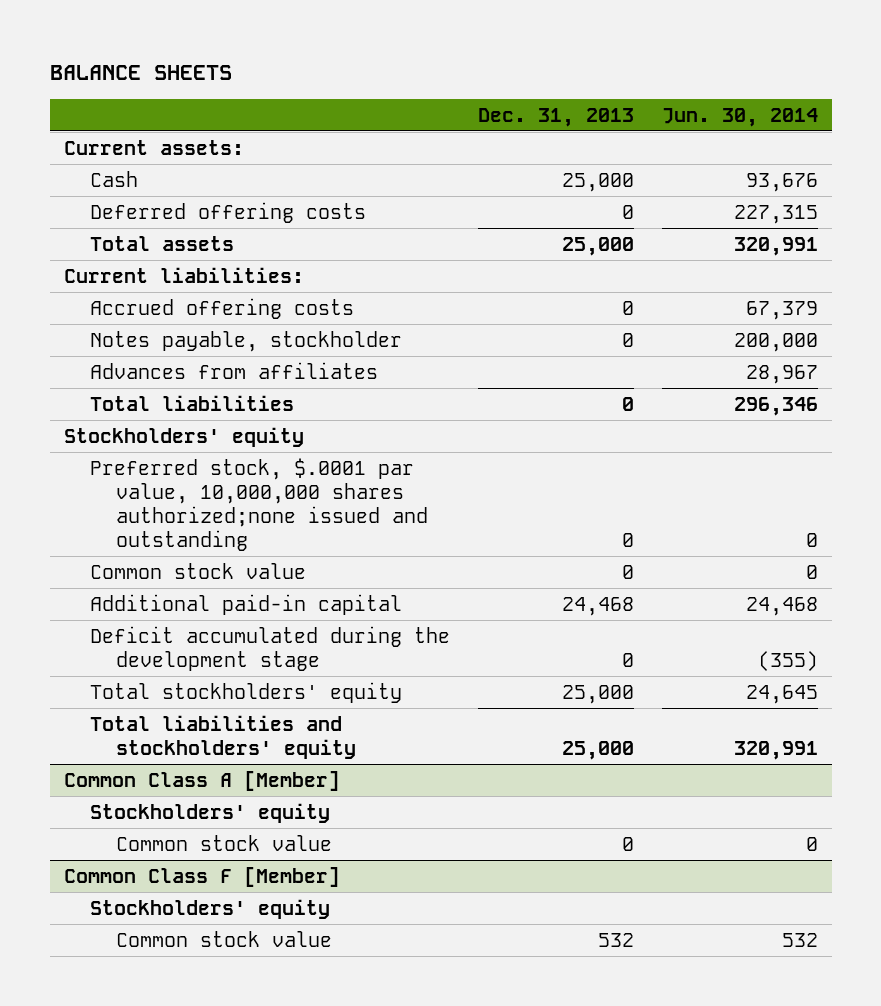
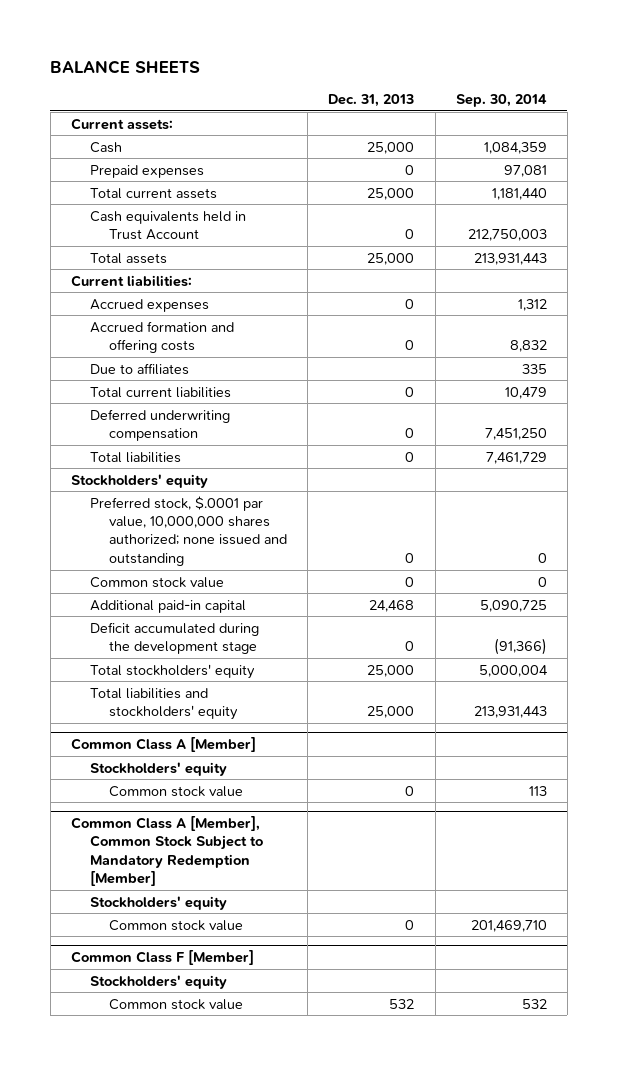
[661,107,818,127] Jun. 30, 2014 -> none
none -> [455,94,547,108] Sep. 30, 2014
[89,201,366,223] Deferred offering costs -> none
none -> [89,164,204,178] Prepaid expenses
none -> [89,187,217,199] Total current assets
none -> [89,210,246,241] Cash equivalents held in Trust Account
[89,330,402,352] Notes payable, stockholder -> none
[89,297,354,319] Accrued offering costs -> [89,298,209,312] Accrued expenses
none -> [89,320,234,354] Accrued formation and offering costs
[89,361,378,379] Advances from affiliates -> [89,362,189,375] Due to affiliates
none -> [89,386,231,398] Total current liabilities
none -> [89,408,230,442] Deferred underwriting compensation
[89,457,428,552] Preferred stock, $.0001 par value, 10,000,000 shares authorized;none issued and outstanding -> [89,495,287,566] Preferred stock, $.0001 par value, 10,000,000 shares authorized; none issued and outstanding
none -> [70,815,263,887] Common Class A [Member], Common Stock Subject to Mandatory Redemption [Member]
none -> [89,895,227,910] Stockholders' equity
none -> [108,919,243,931] Common stock value

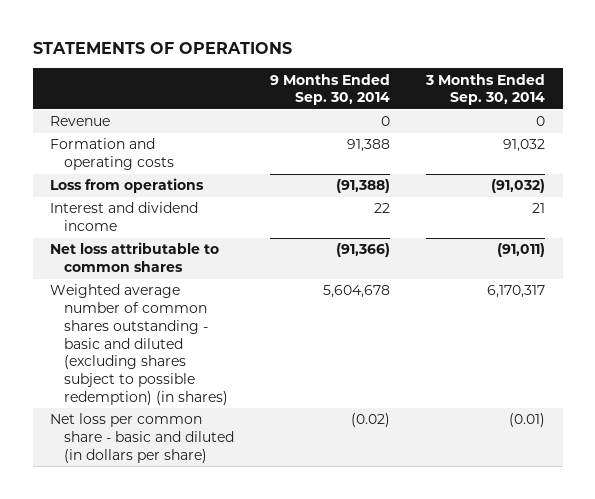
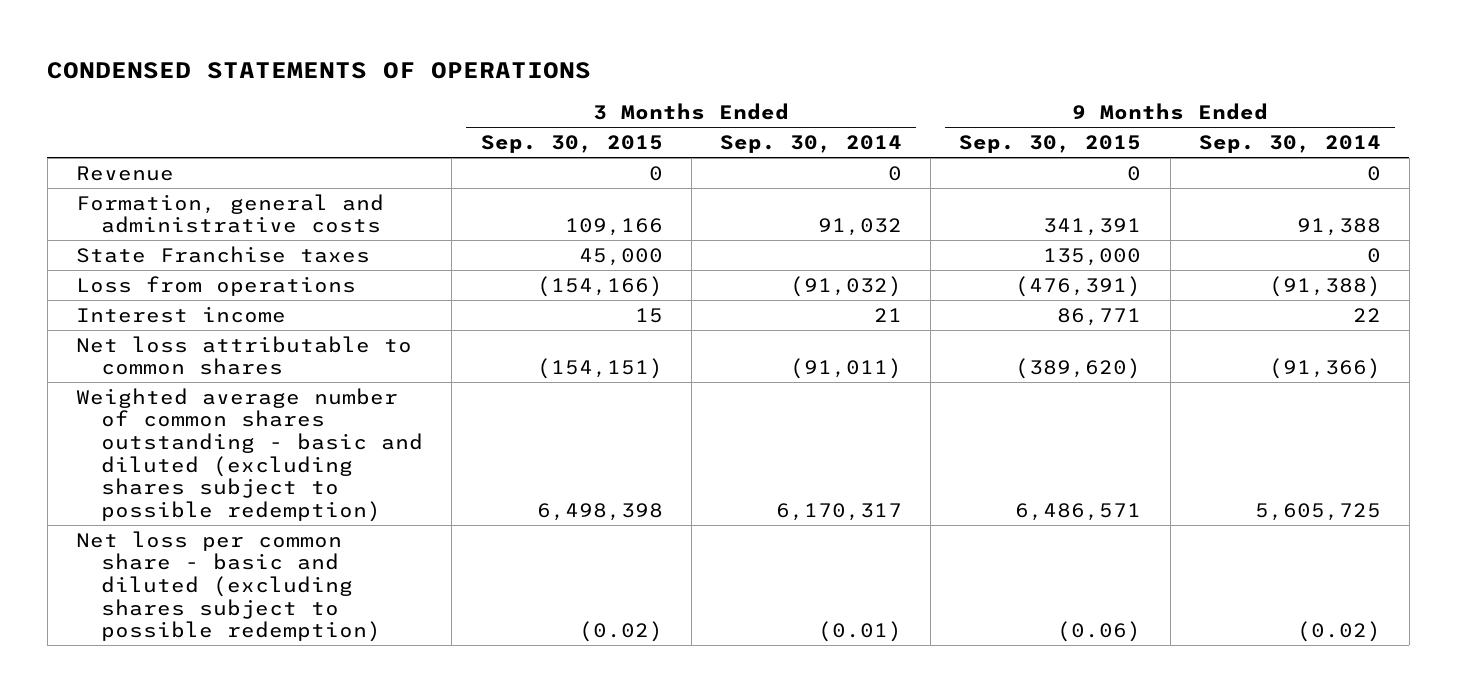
[32,42,292,55] STATEMENTS OF OPERATIONS -> [47,61,592,79] CONDENSED STATEMENTS OF OPERATIONS
none -> [480,135,663,154] Sep. 30, 2015
none -> [959,135,1142,154] Sep. 30, 2015
[50,138,175,171] Formation and operating costs -> [75,193,384,234] Formation, general and administrative costs
none -> [75,245,370,263] State Franchise taxes
[50,202,199,232] Interest and dividend income -> [75,305,286,323] Interest income
[50,284,229,405] Weighted average number of common shares outstanding - basic and diluted (excluding shares subject to possible redemption) (in shares) -> [75,387,424,522] Weighted average number of common shares outstanding - basic and diluted (excluding shares subject to possible redemption)
[322,285,390,299] 5,604,678 -> [1254,502,1381,521] 5,605,725
[50,413,235,463] Net loss per common share - basic and diluted (in dollars per share) -> [75,530,382,643] Net loss per common share - basic and diluted (excluding shares subject to possible redemption)

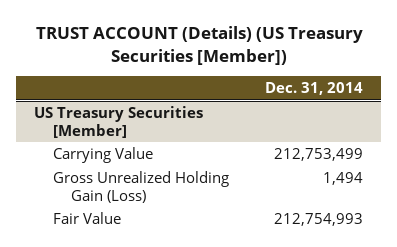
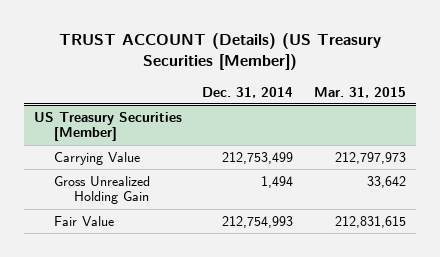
none -> [313,86,406,98] Mar. 31, 2015
[52,171,229,203] Gross Unrealized Holding Gain (Loss) -> [53,175,150,205] Gross Unrealized Holding Gain

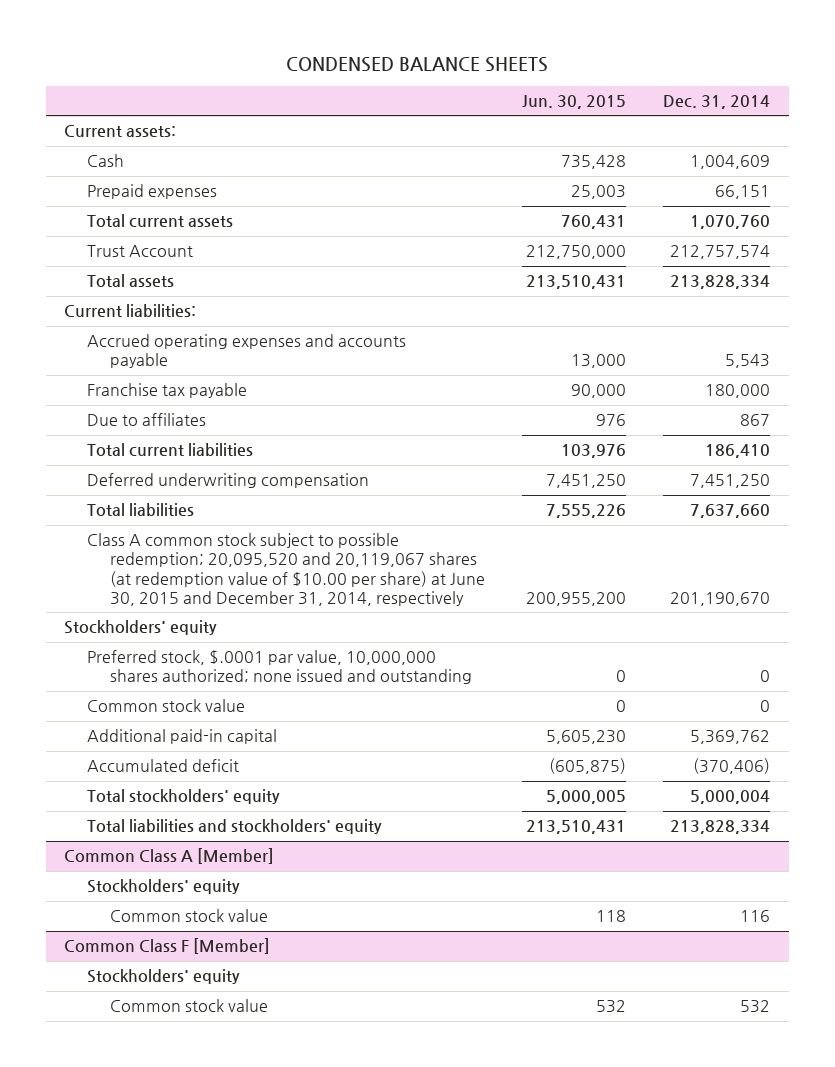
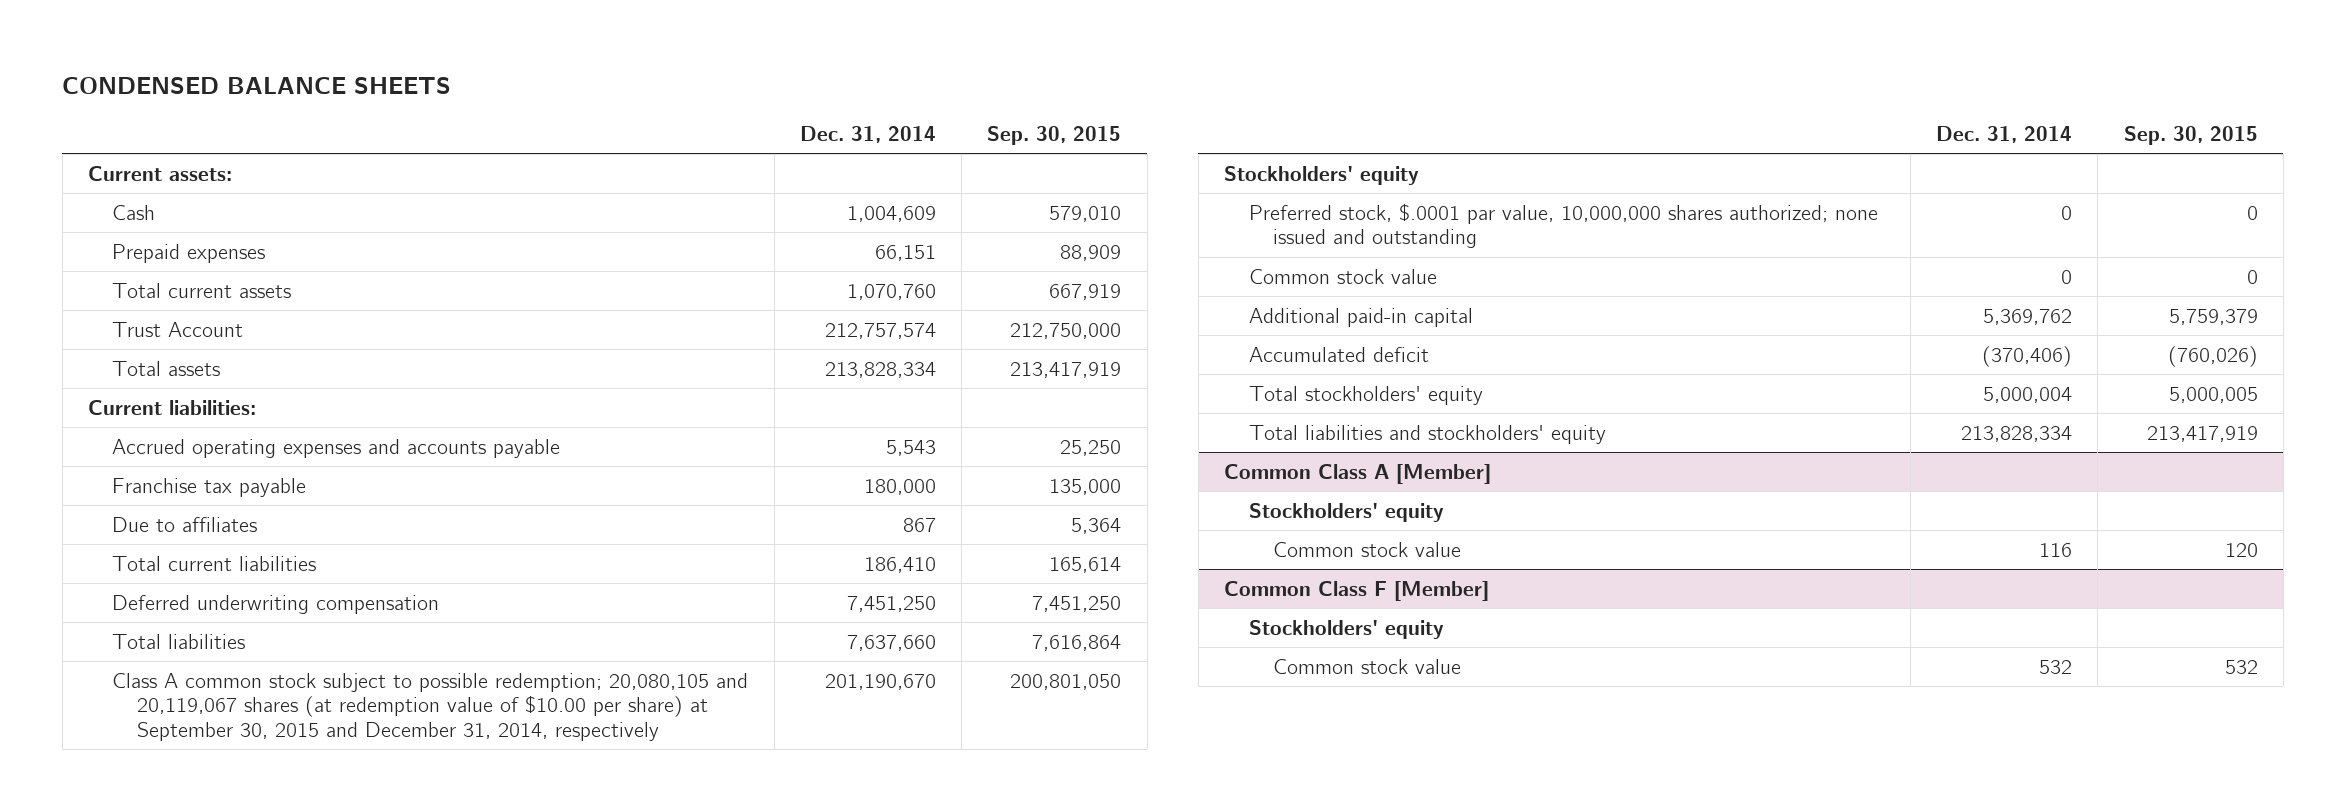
[522,95,627,110] Jun. 30, 2015 -> none
none -> [987,125,1122,145] Sep. 30, 2015
[87,533,485,606] Class A common stock subject to possible redemption; 20,095,520 and 20,119,067 shares (at redemption value of $10.00 per share) at June 30, 2015 and December 31, 2014, respectively -> [112,672,749,741] Class A common stock subject to possible redemption; 20,080,105 and 20,119,067 shares (at redemption value of $10.00 per share) at September 30, 2015 and December 31, 2014, respectively

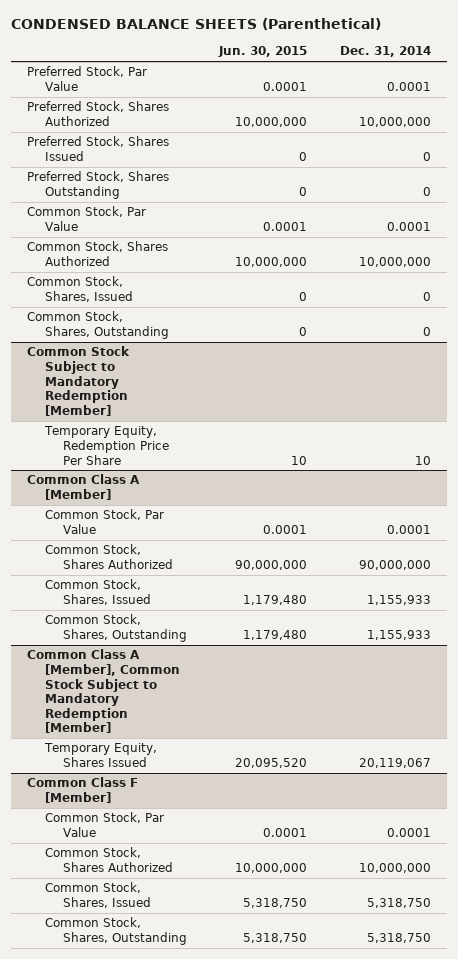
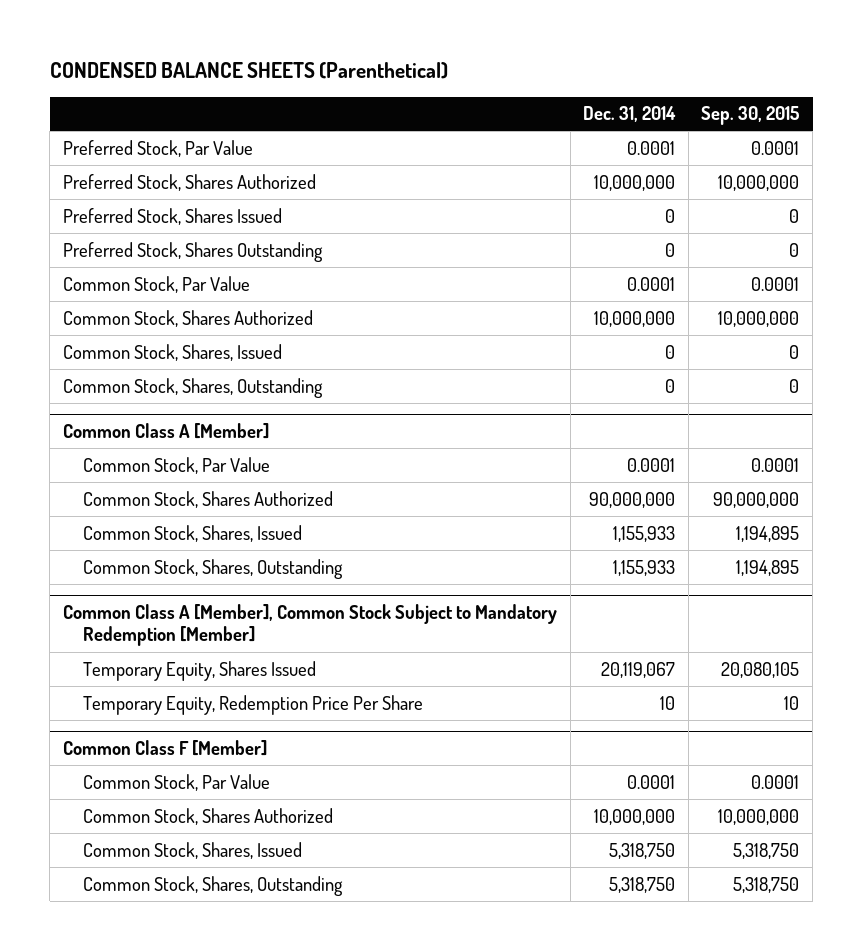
[218,46,308,58] Jun. 30, 2015 -> none
none -> [701,106,800,126] Sep. 30, 2015
[27,346,131,416] Common Stock Subject to Mandatory Redemption [Member] -> none
[44,426,170,465] Temporary Equity, Redemption Price Per Share -> none
none -> [83,694,424,715] Temporary Equity, Redemption Price Per Share

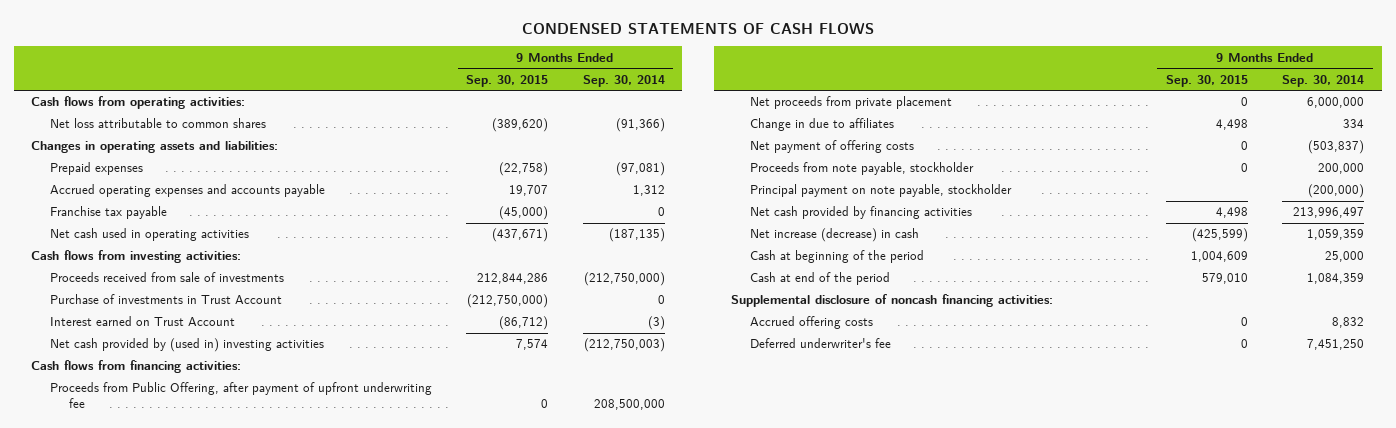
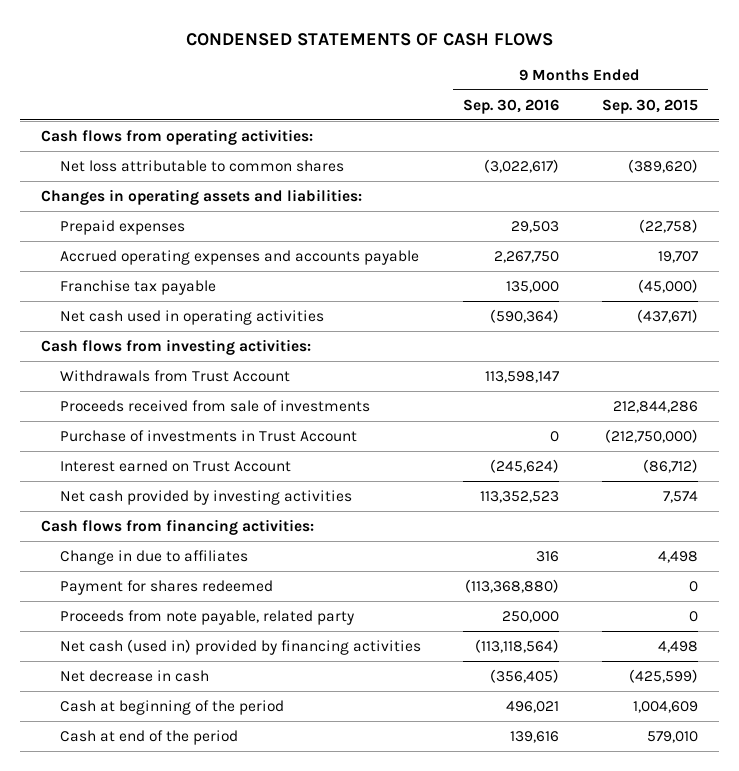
[582,74,665,87] Sep. 30, 2014 -> none
none -> [463,98,560,114] Sep. 30, 2016
none -> [60,369,291,382] Withdrawals from Trust Account
[49,338,324,353] Net cash provided by (used in) investing activities -> [60,489,353,505] Net cash provided by investing activities
[49,382,432,408] Proceeds from Public Offering, after payment of upfront underwriting fee -> none
[749,96,952,110] Net proceeds from private placement -> none
[749,140,914,154] Net payment of offering costs -> none
[749,184,1012,198] Principal payment on note payable, stockholder -> none
none -> [60,579,274,595] Payment for shares redeemed
[749,162,974,176] Proceeds from note payable, stockholder -> [60,609,355,625] Proceeds from note payable, related party
[749,206,972,220] Net cash provided by financing activities -> [60,638,422,655] Net cash (used in) provided by financing activities
[749,228,919,243] Net increase (decrease) in cash -> [60,669,210,682] Net decrease in cash
[730,294,1053,308] Supplemental disclosure of noncash financing activities: -> none
[749,316,873,330] Accrued offering costs -> none
[749,338,891,349] Deferred underwriter's fee -> none

